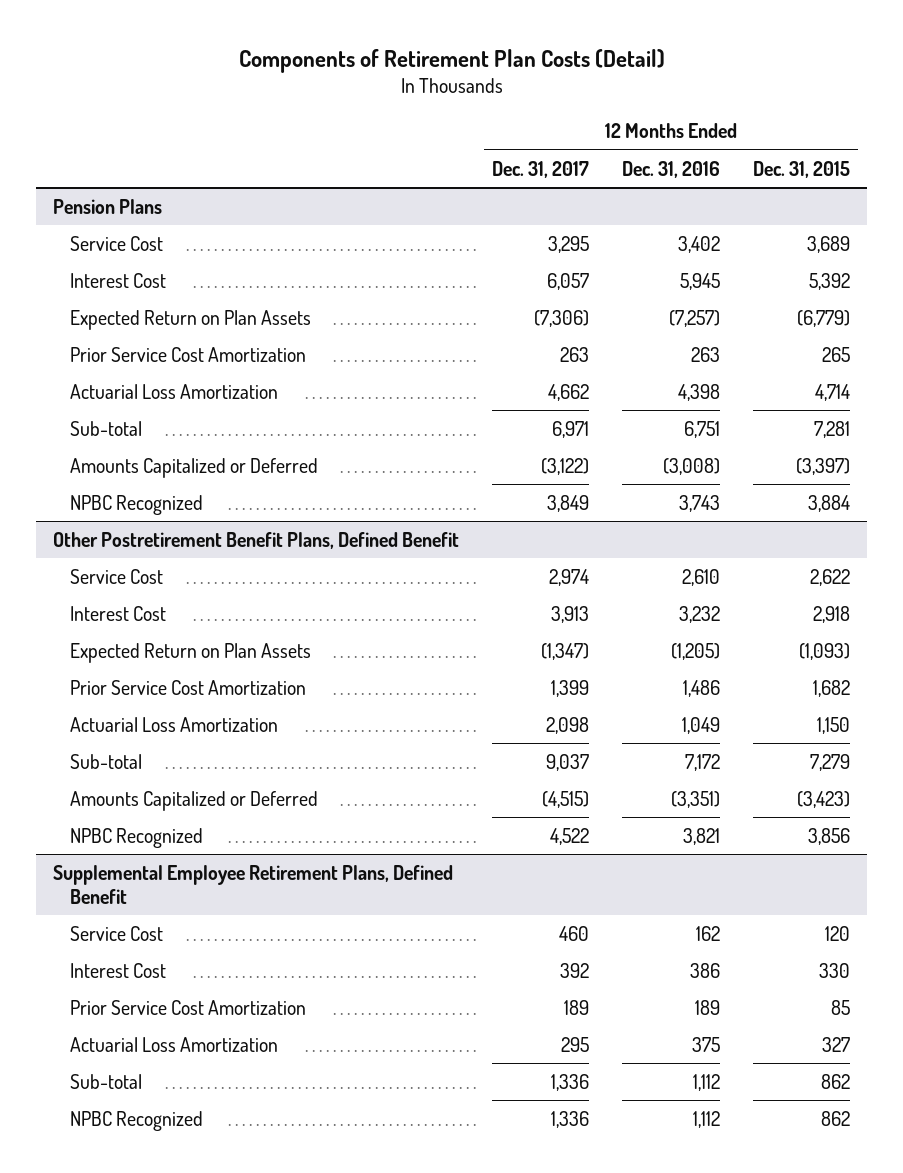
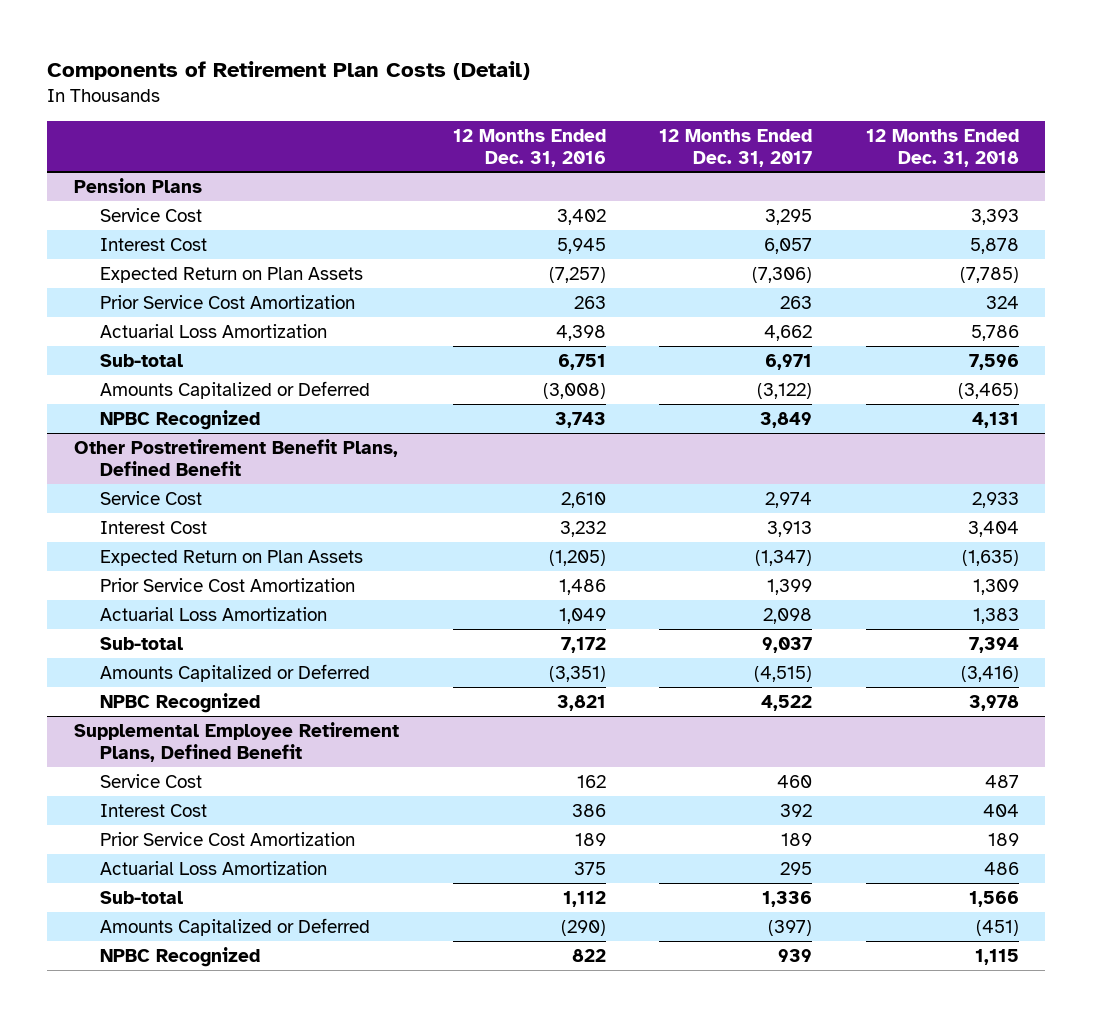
[753,160,851,178] Dec. 31, 2015 -> none
none -> [865,128,1019,167] 12 Months Ended Dec. 31, 2018
none -> [100,917,371,936] Amounts Capitalized or Deferred
[551,1110,590,1128] 1,336 -> [778,948,813,962] 939
[693,1110,721,1128] 1,112 -> [571,948,606,962] 822

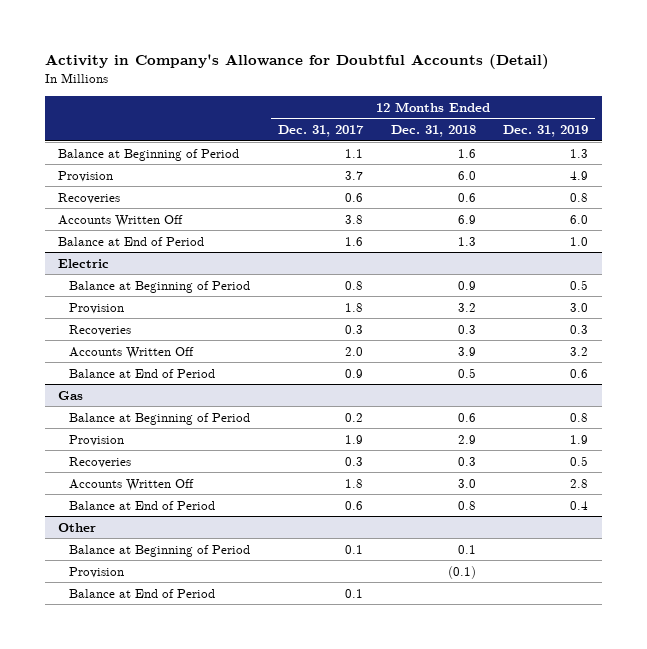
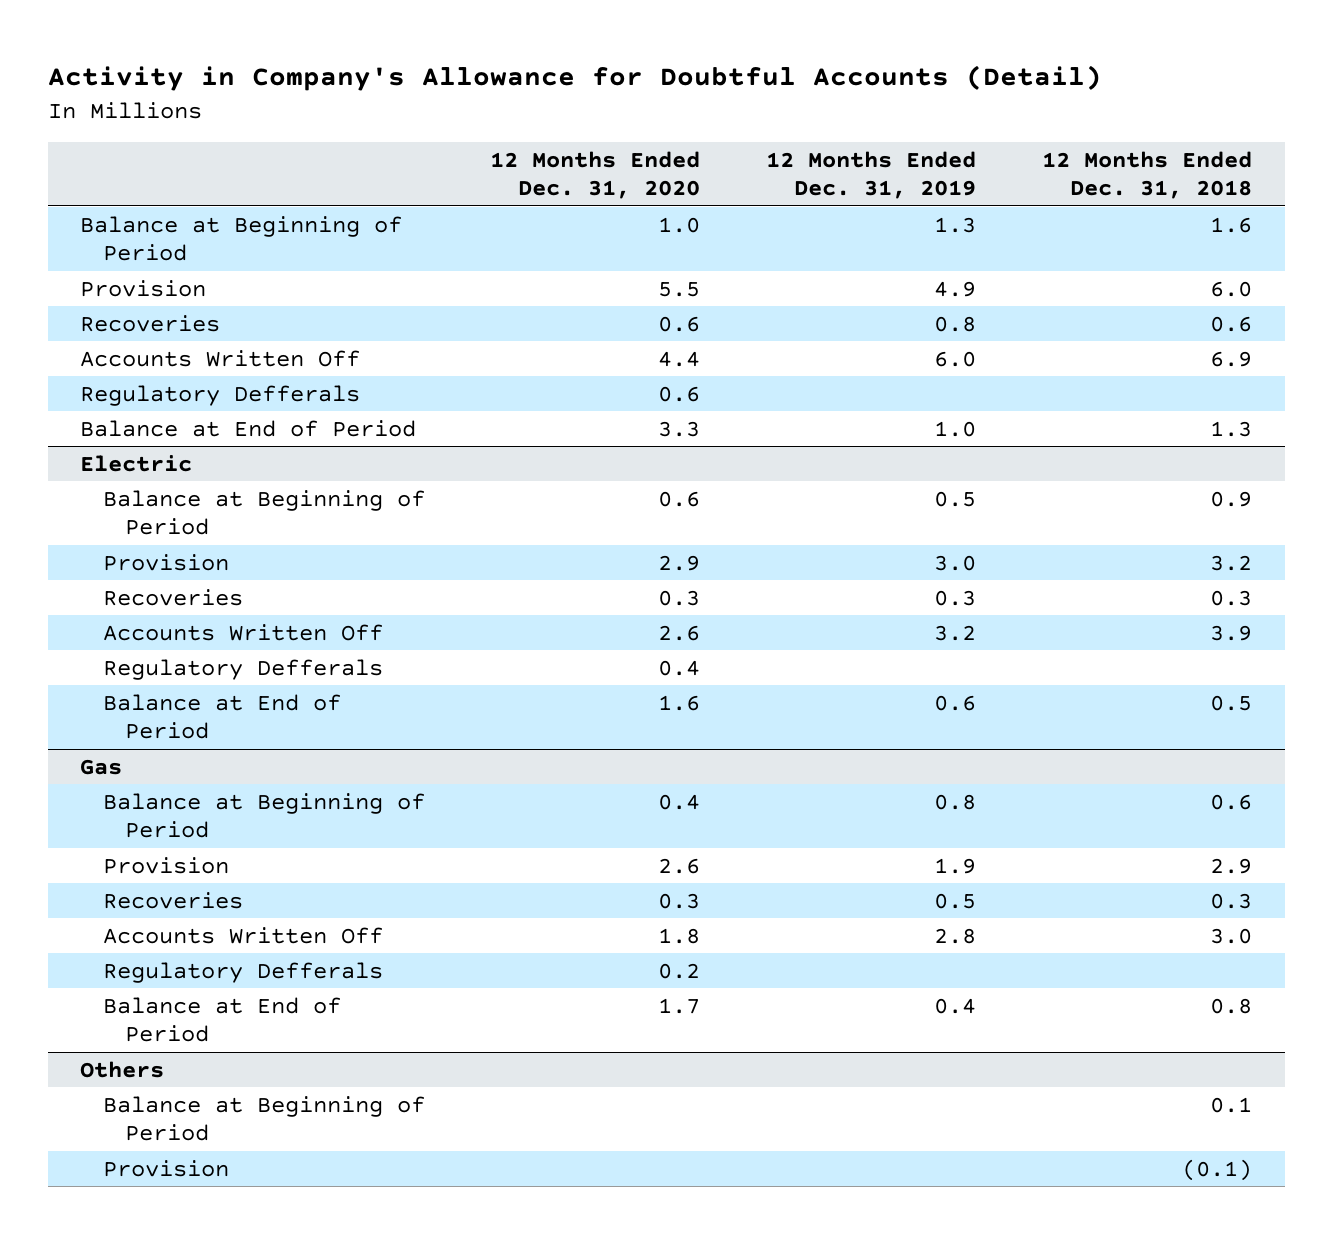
[278,125,365,138] Dec. 31, 2017 -> none
none -> [490,150,701,200] 12 Months Ended Dec. 31, 2020
none -> [80,384,361,406] Regulatory Defferals
none -> [102,658,383,680] Regulatory Defferals
none -> [102,961,383,983] Regulatory Defferals
[58,522,97,532] Other -> [80,1060,165,1078] Others
[69,588,216,598] Balance at End of Period -> none

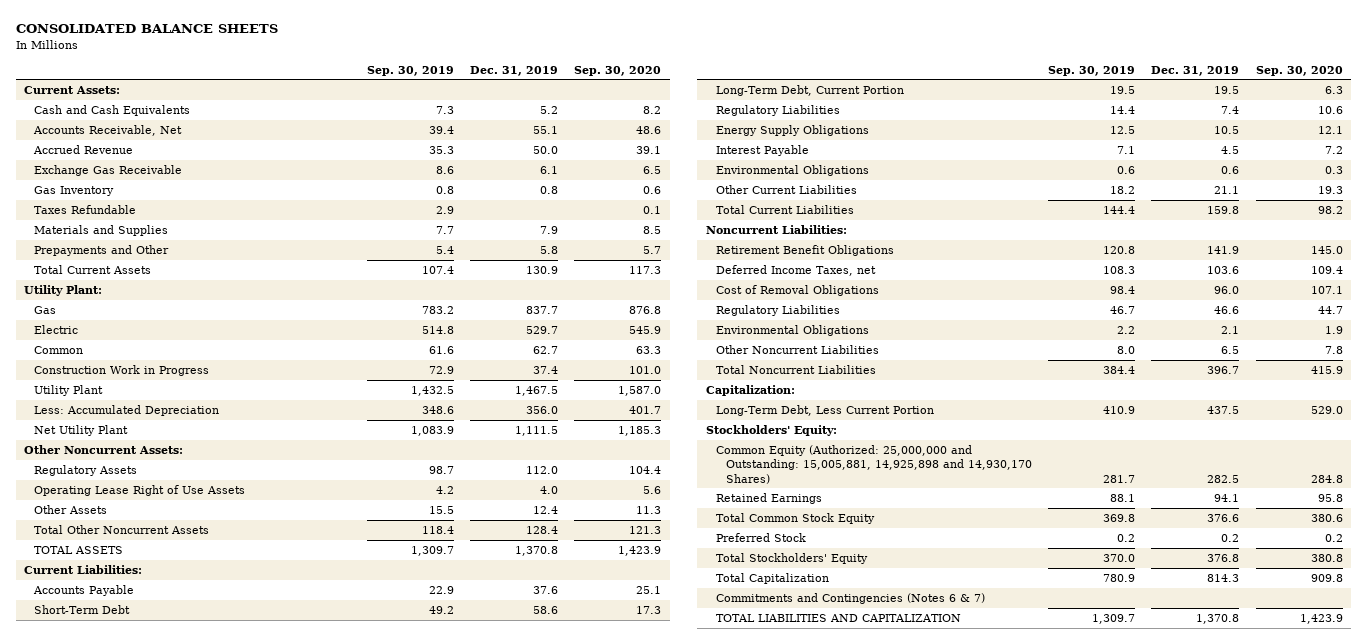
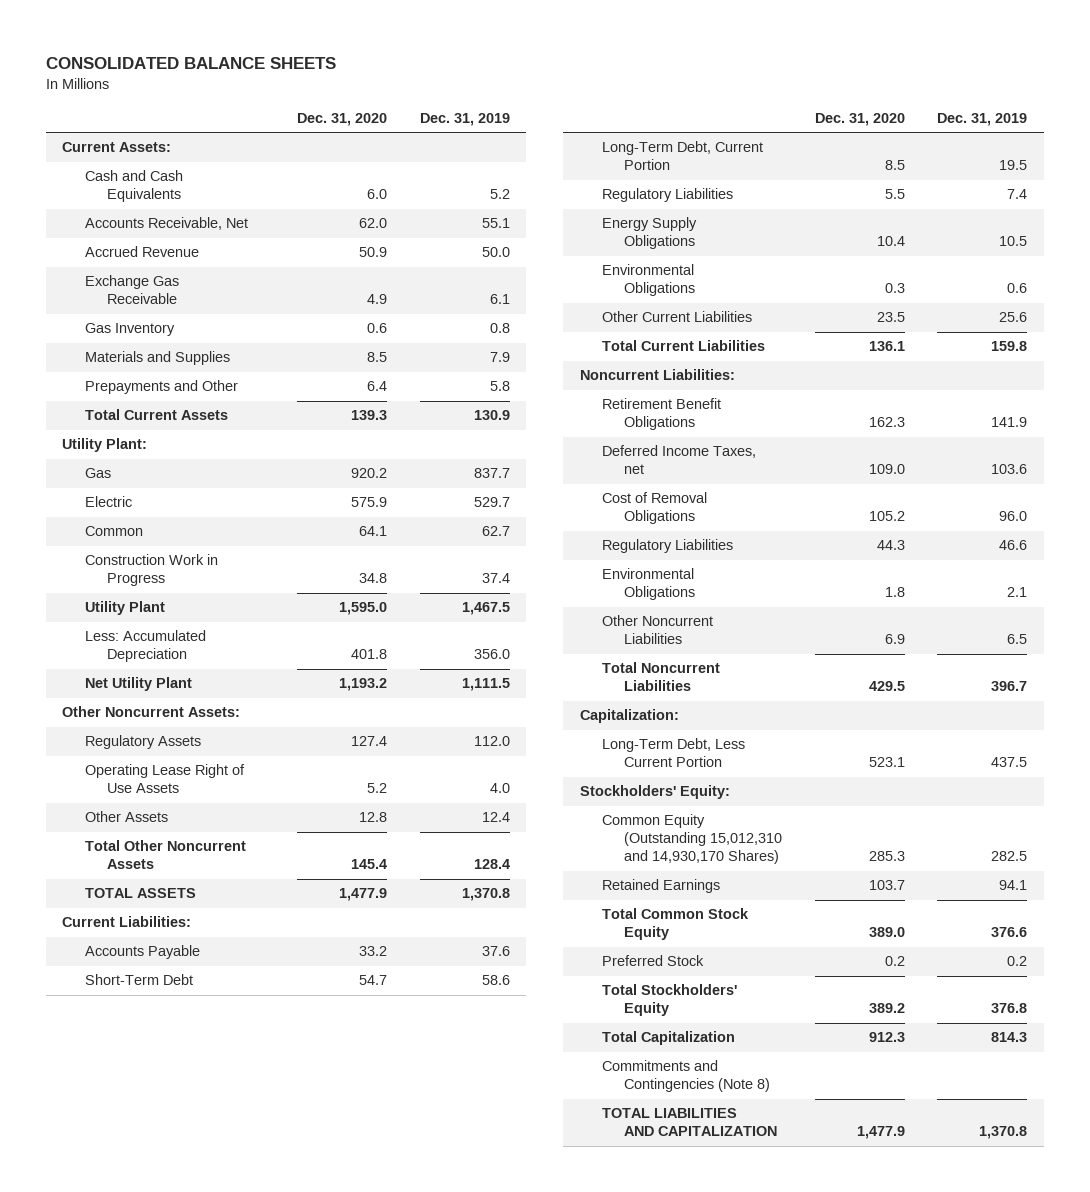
[366,65,454,76] Sep. 30, 2019 -> none
[574,65,662,76] Sep. 30, 2020 -> none
none -> [297,112,388,126] Dec. 31, 2020
[34,204,137,214] Taxes Refundable -> none
[715,144,809,156] Interest Payable -> none
[1214,185,1240,194] 21.1 -> [999,312,1028,323] 25.6
[715,444,1032,484] Common Equity (Authorized: 25,000,000 and Outstanding: 15,005,881, 14,925,898 and 14,930,170 Shares) -> [601,814,782,865] Common Equity (Outstanding 15,012,310 and 14,930,170 Shares)
[715,592,985,604] Commitments and Contingencies (Notes 6 & 7) -> [601,1060,770,1093] Commitments and Contingencies (Note 8)

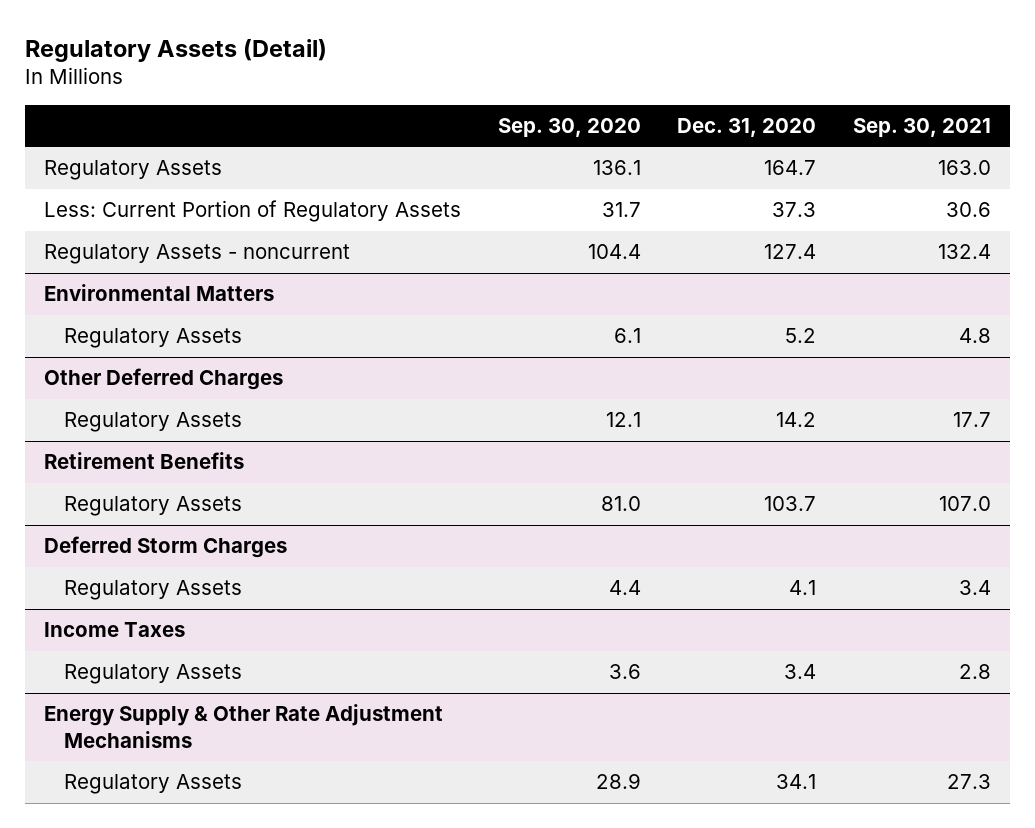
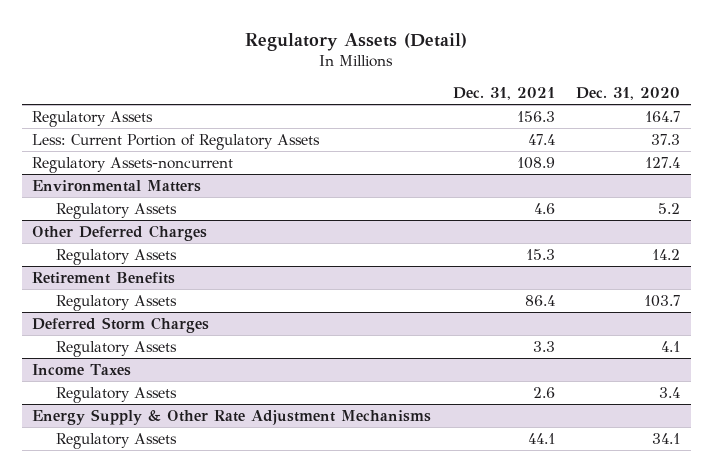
[497,118,641,138] Sep. 30, 2020 -> none
[853,118,992,138] Sep. 30, 2021 -> none
none -> [452,87,555,101] Dec. 31, 2021
[43,244,350,265] Regulatory Assets - noncurrent -> [32,156,234,173] Regulatory Assets-noncurrent

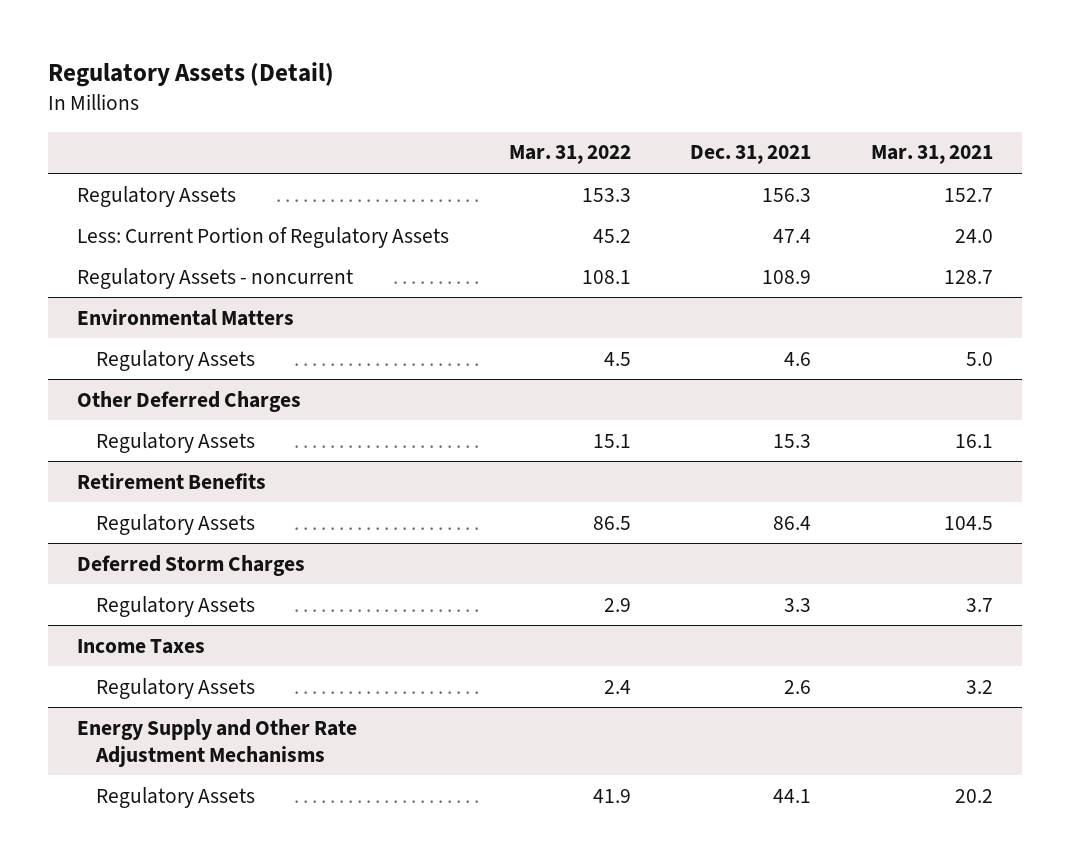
[576,87,681,101] Dec. 31, 2020 -> none
none -> [508,145,631,165] Mar. 31, 2022
none -> [870,145,993,165] Mar. 31, 2021
[32,156,234,173] Regulatory Assets-noncurrent -> [77,267,354,289] Regulatory Assets - noncurrent
[32,408,432,425] Energy Supply & Other Rate Adjustment Mechanisms -> [77,718,358,767] Energy Supply and Other Rate Adjustment Mechanisms

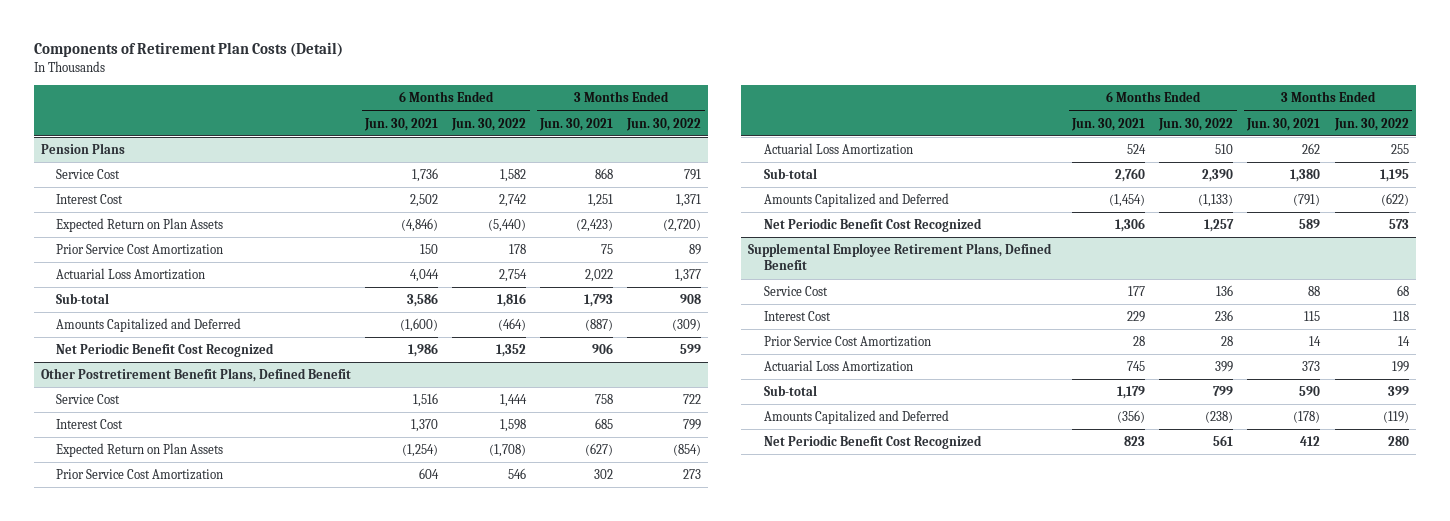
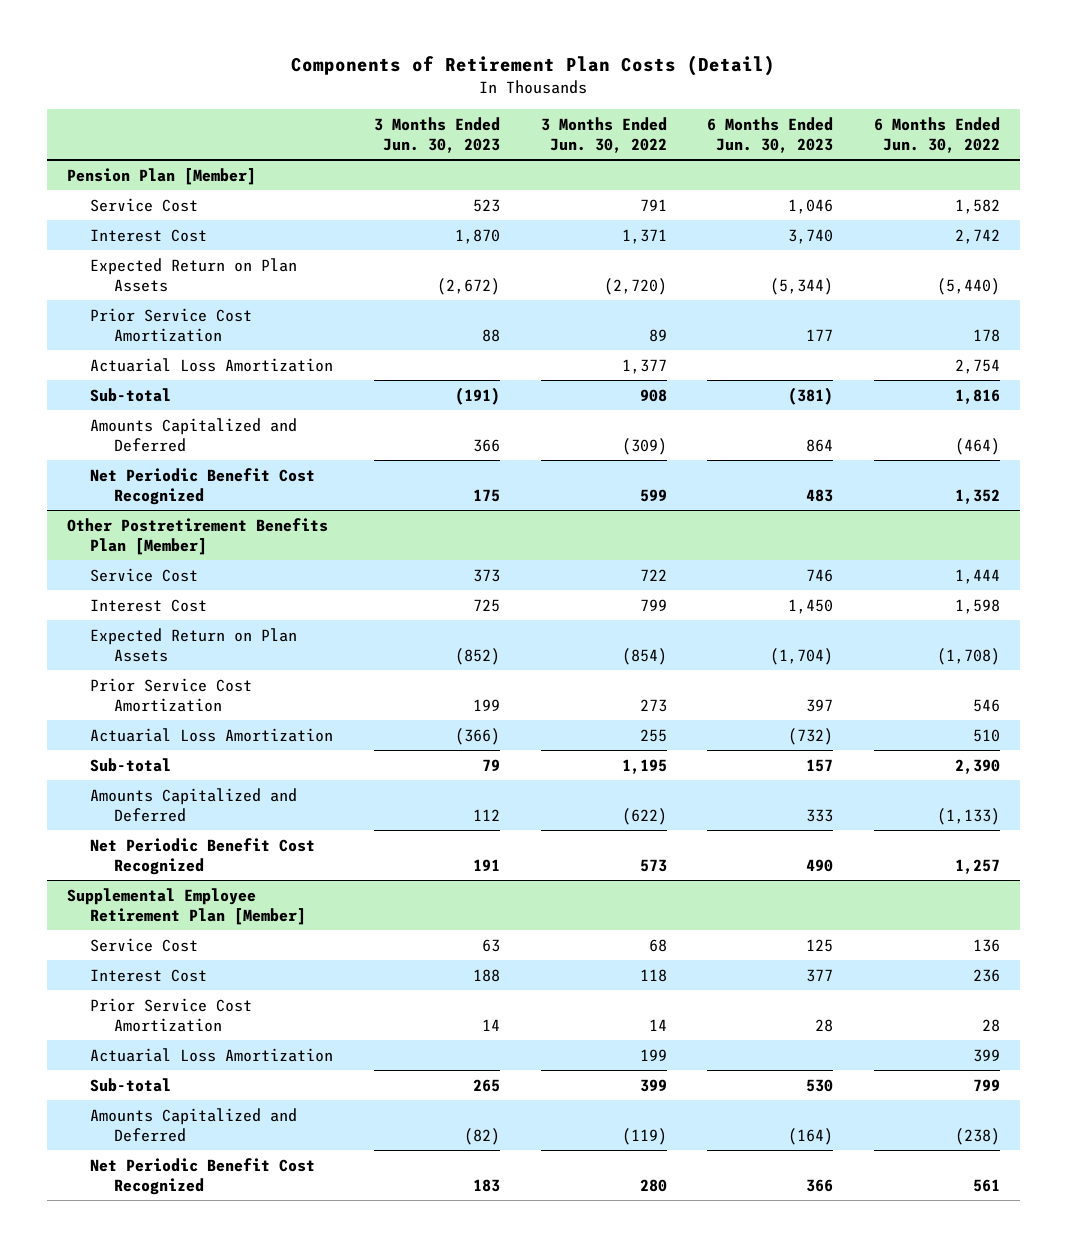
[364,117,439,131] Jun. 30, 2021 -> none
[539,117,614,131] Jun. 30, 2021 -> none
none -> [373,116,500,153] 3 Months Ended Jun. 30, 2023
none -> [707,116,834,153] 6 Months Ended Jun. 30, 2023
[41,143,126,155] Pension Plans -> [66,167,256,185] Pension Plan [Member]
[41,368,352,383] Other Postretirement Benefit Plans, Defined Benefit -> [66,517,328,555] Other Postretirement Benefits Plan [Member]
[748,243,1053,271] Supplemental Employee Retirement Plans, Defined Benefit -> [66,887,307,925] Supplemental Employee Retirement Plan [Member]

